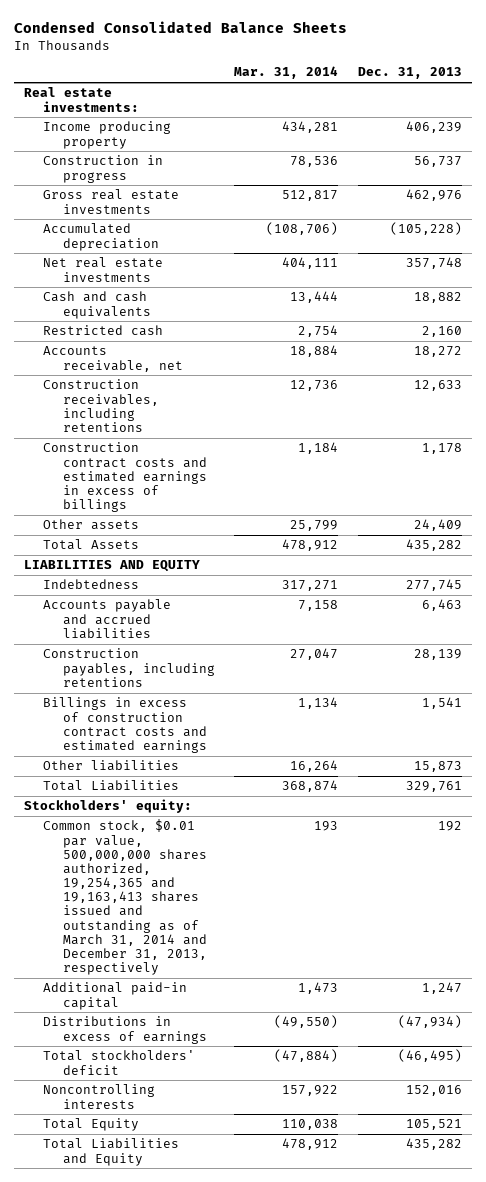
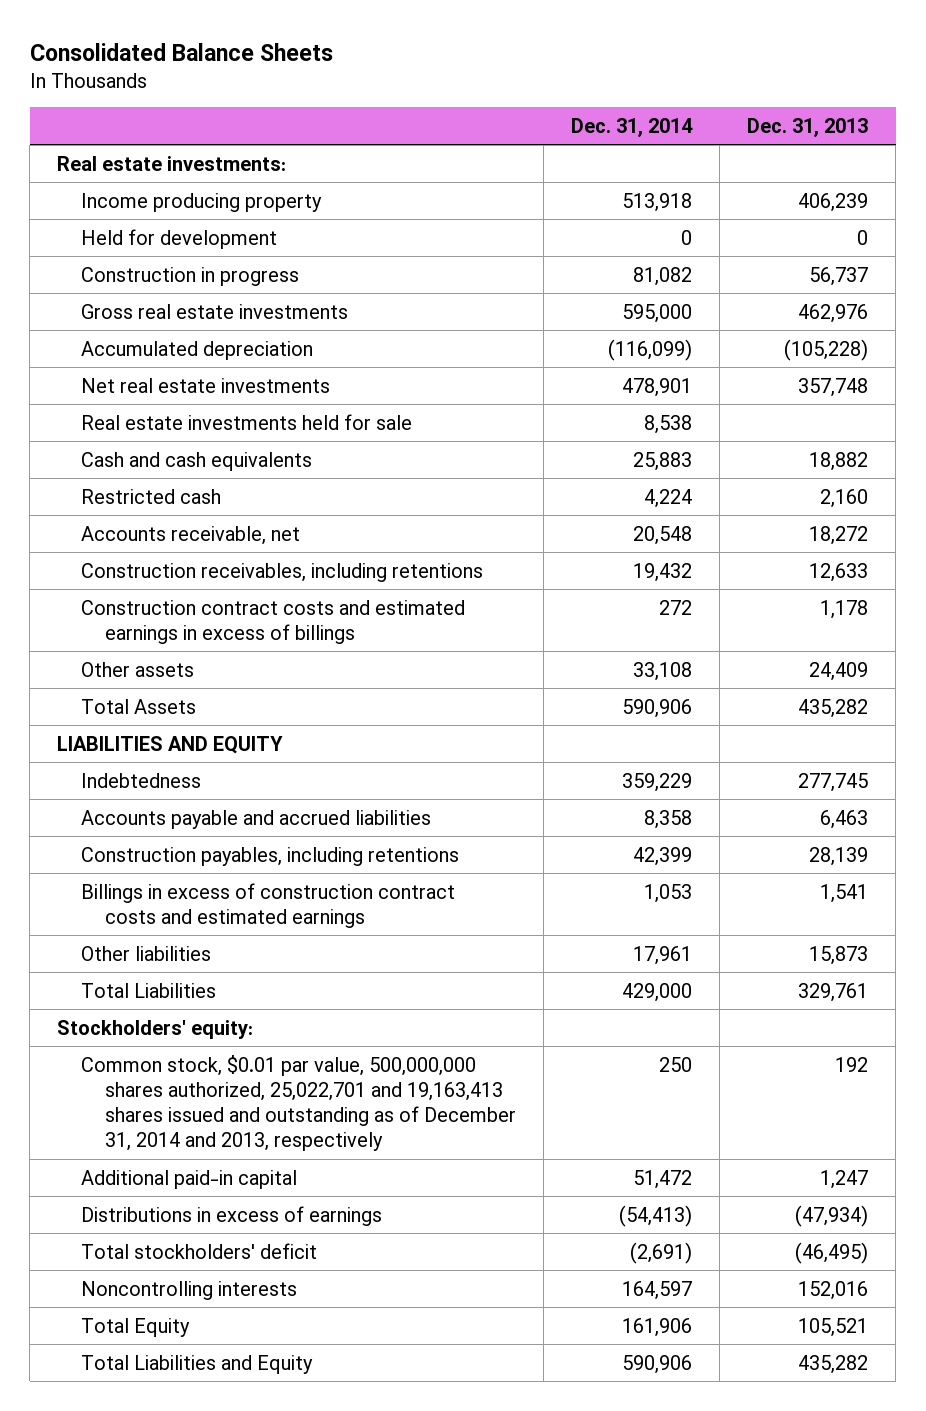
[14,21,348,34] Condensed Consolidated Balance Sheets -> [29,42,333,61] Consolidated Balance Sheets
[234,66,339,80] Mar. 31, 2014 -> none
none -> [571,118,694,138] Dec. 31, 2014
none -> [81,228,278,249] Held for development
none -> [81,413,413,430] Real estate investments held for sale
[43,819,207,976] Common stock, $0.01 par value, 500,000,000 shares authorized, 19,254,365 and 19,163,413 shares issued and outstanding as of March 31, 2014 and December 31, 2013, respectively -> [81,1054,517,1152] Common stock, $0.01 par value, 500,000,000 shares authorized, 25,022,701 and 19,163,413 shares issued and outstanding as of December 31, 2014 and 2013, respectively

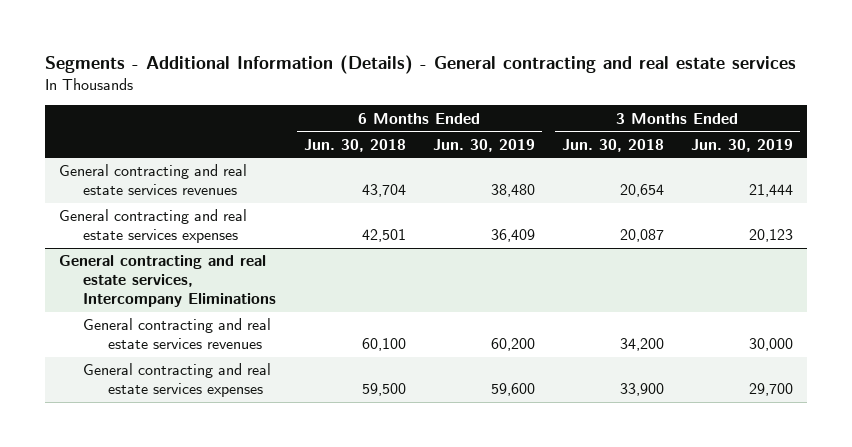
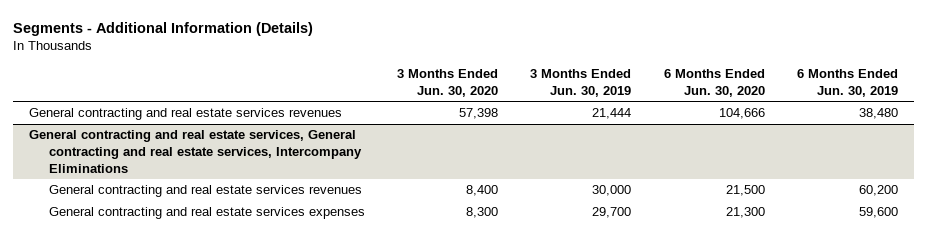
[45,55,797,75] Segments - Additional Information (Details) - General contracting and real estate services -> [12,21,313,36] Segments - Additional Information (Details)
[303,138,406,152] Jun. 30, 2018 -> none
[561,138,664,152] Jun. 30, 2018 -> none
none -> [397,69,499,97] 3 Months Ended Jun. 30, 2020
none -> [663,69,765,97] 6 Months Ended Jun. 30, 2020
[58,209,247,244] General contracting and real estate services expenses -> none
[58,255,277,308] General contracting and real estate services, Intercompany Eliminations -> [28,130,363,173] General contracting and real estate services, General contracting and real estate services, Intercompany Eliminations

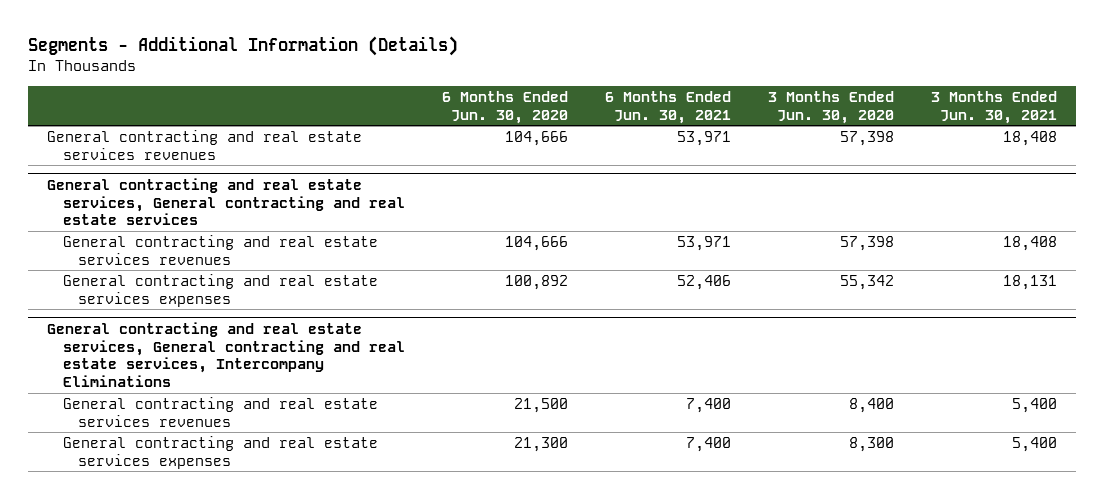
[530,69,632,97] 3 Months Ended Jun. 30, 2019 -> none
[796,69,898,97] 6 Months Ended Jun. 30, 2019 -> none
none -> [604,90,731,124] 6 Months Ended Jun. 30, 2021
none -> [931,90,1058,124] 3 Months Ended Jun. 30, 2021
none -> [46,177,405,226] General contracting and real estate services, General contracting and real estate services
none -> [62,234,378,265] General contracting and real estate services revenues
none -> [62,273,378,307] General contracting and real estate services expenses

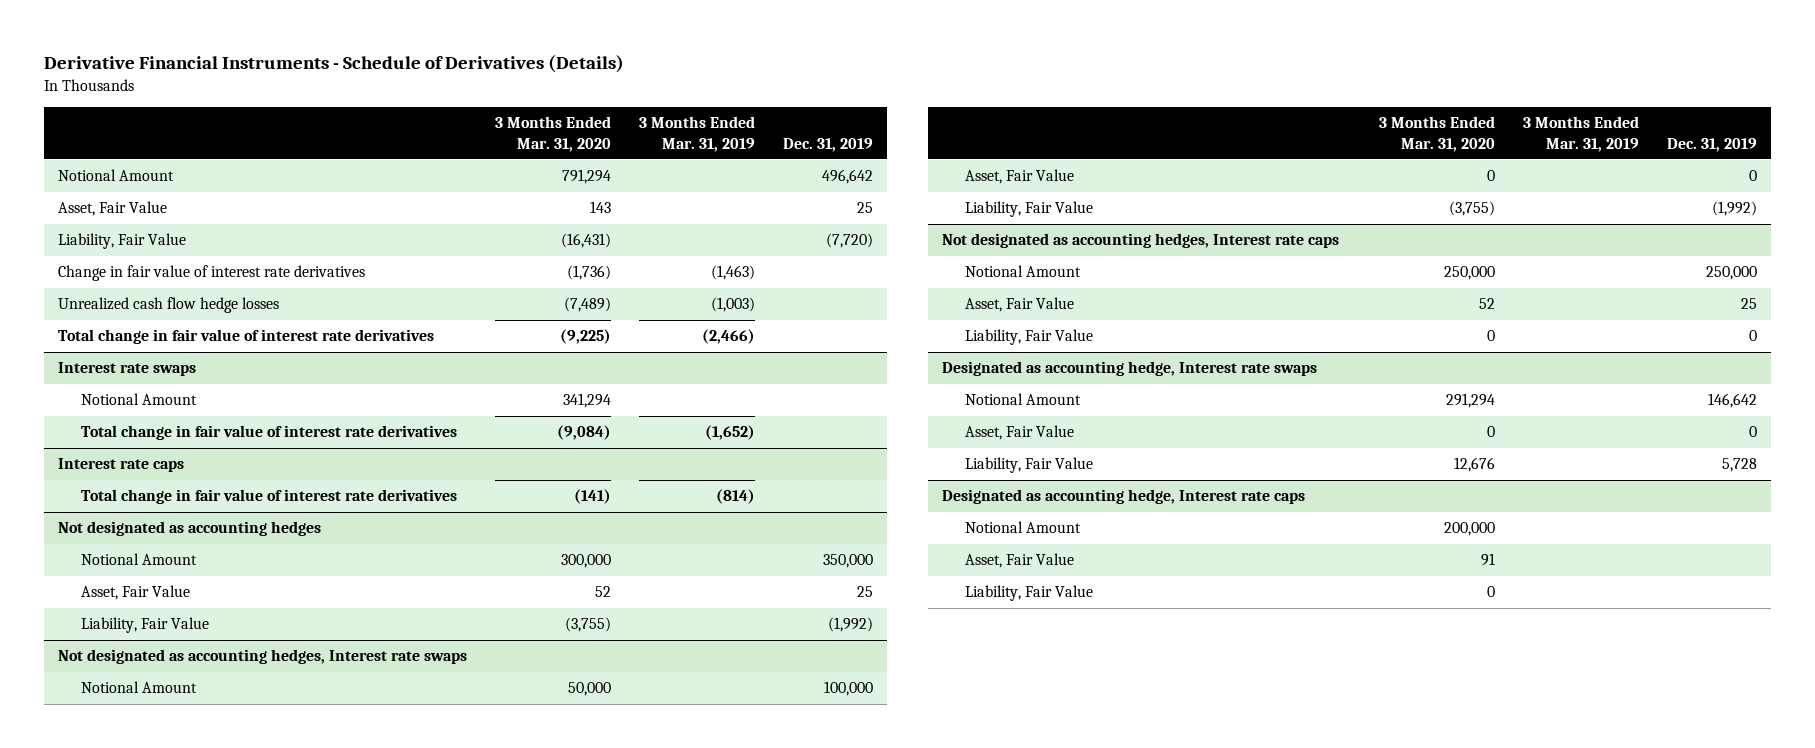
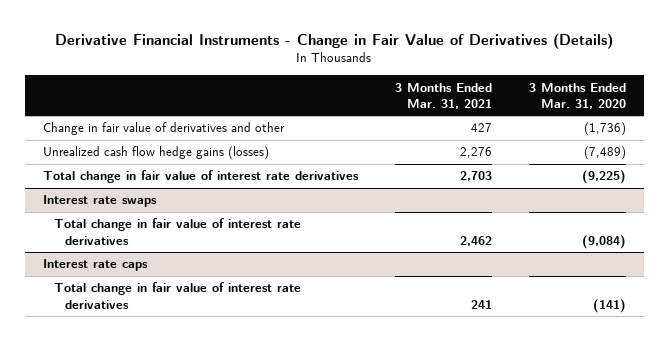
[44,54,625,73] Derivative Financial Instruments - Schedule of Derivatives (Details) -> [55,32,614,49] Derivative Financial Instruments - Change in Fair Value of Derivatives (Details)
[639,115,756,152] 3 Months Ended Mar. 31, 2019 -> none
[783,137,874,152] Dec. 31, 2019 -> none
none -> [394,82,492,109] 3 Months Ended Mar. 31, 2021
[58,169,175,182] Notional Amount -> none
[58,201,168,217] Asset, Fair Value -> none
[58,233,187,250] Liability, Fair Value -> none
[58,265,366,282] Change in fair value of interest rate derivatives -> [42,122,285,136] Change in fair value of derivatives and other
[58,297,280,314] Unrealized cash flow hedge losses -> [42,146,269,161] Unrealized cash flow hedge gains (losses)
[81,393,198,406] Notional Amount -> none
[58,521,322,537] Not designated as accounting hedges -> none
[81,553,198,566] Notional Amount -> none
[81,585,191,601] Asset, Fair Value -> none
[81,617,210,634] Liability, Fair Value -> none
[58,649,468,665] Not designated as accounting hedges, Interest rate swaps -> none
[81,681,198,694] Notional Amount -> none
[964,169,1074,185] Asset, Fair Value -> none
[964,201,1093,218] Liability, Fair Value -> none
[941,233,1339,249] Not designated as accounting hedges, Interest rate caps -> none
[964,265,1081,278] Notional Amount -> none
[964,297,1074,313] Asset, Fair Value -> none
[964,329,1093,346] Liability, Fair Value -> none
[941,361,1317,377] Designated as accounting hedge, Interest rate swaps -> none
[964,393,1081,406] Notional Amount -> none
[964,425,1074,441] Asset, Fair Value -> none
[964,457,1093,474] Liability, Fair Value -> none
[941,489,1305,505] Designated as accounting hedge, Interest rate caps -> none
[964,521,1081,534] Notional Amount -> none
[964,553,1074,569] Asset, Fair Value -> none
[964,585,1093,602] Liability, Fair Value -> none

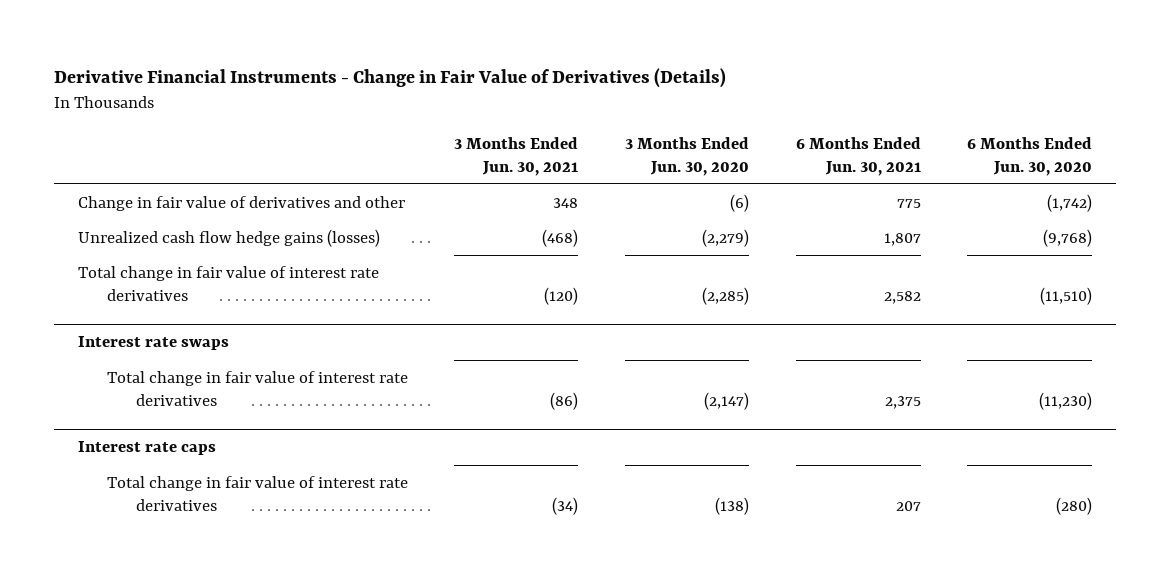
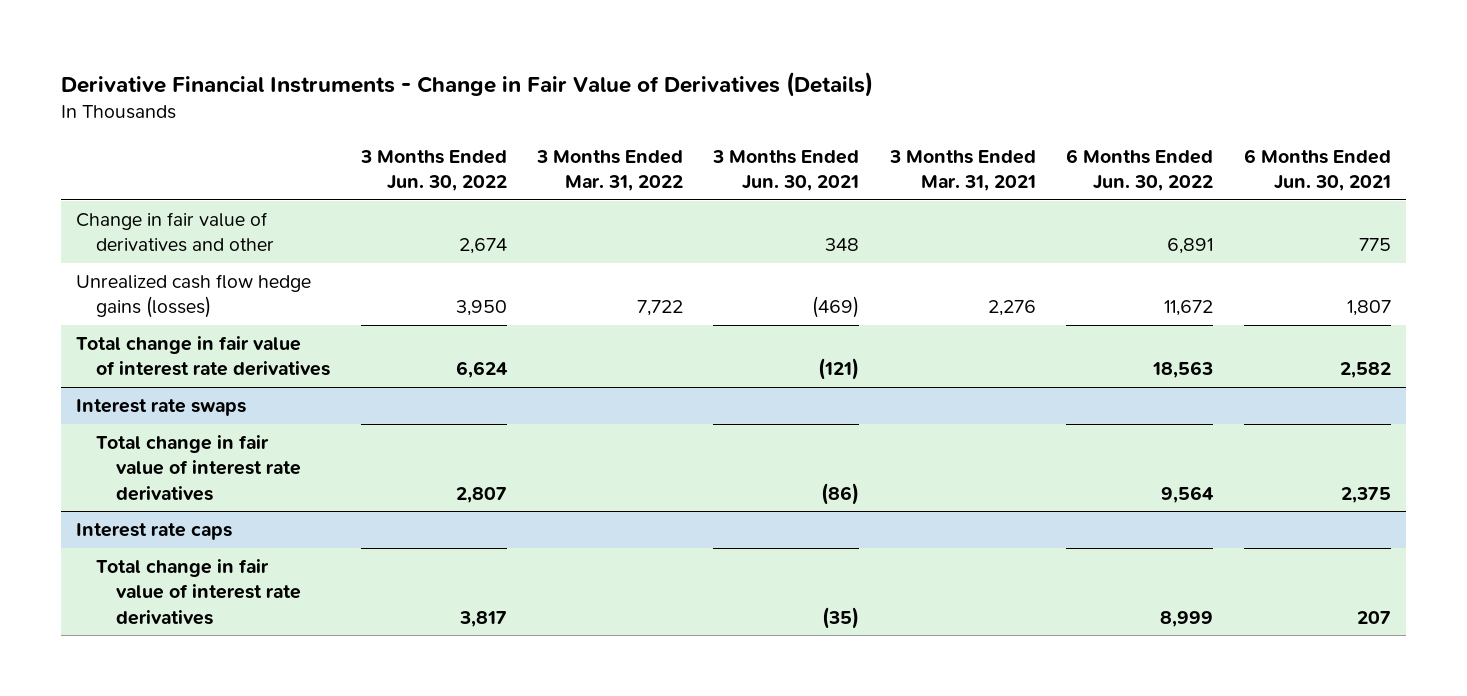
[625,136,750,176] 3 Months Ended Jun. 30, 2020 -> none
[967,136,1093,176] 6 Months Ended Jun. 30, 2020 -> none
none -> [359,149,507,192] 3 Months Ended Jun. 30, 2022
none -> [536,149,684,192] 3 Months Ended Mar. 31, 2022
none -> [888,149,1036,192] 3 Months Ended Mar. 31, 2021
none -> [1066,148,1214,192] 6 Months Ended Jun. 30, 2022
[542,228,579,247] (468) -> [812,296,860,319] (469)
[544,286,579,305] (120) -> [818,358,860,381] (121)
[552,496,579,515] (34) -> [822,606,860,629] (35)

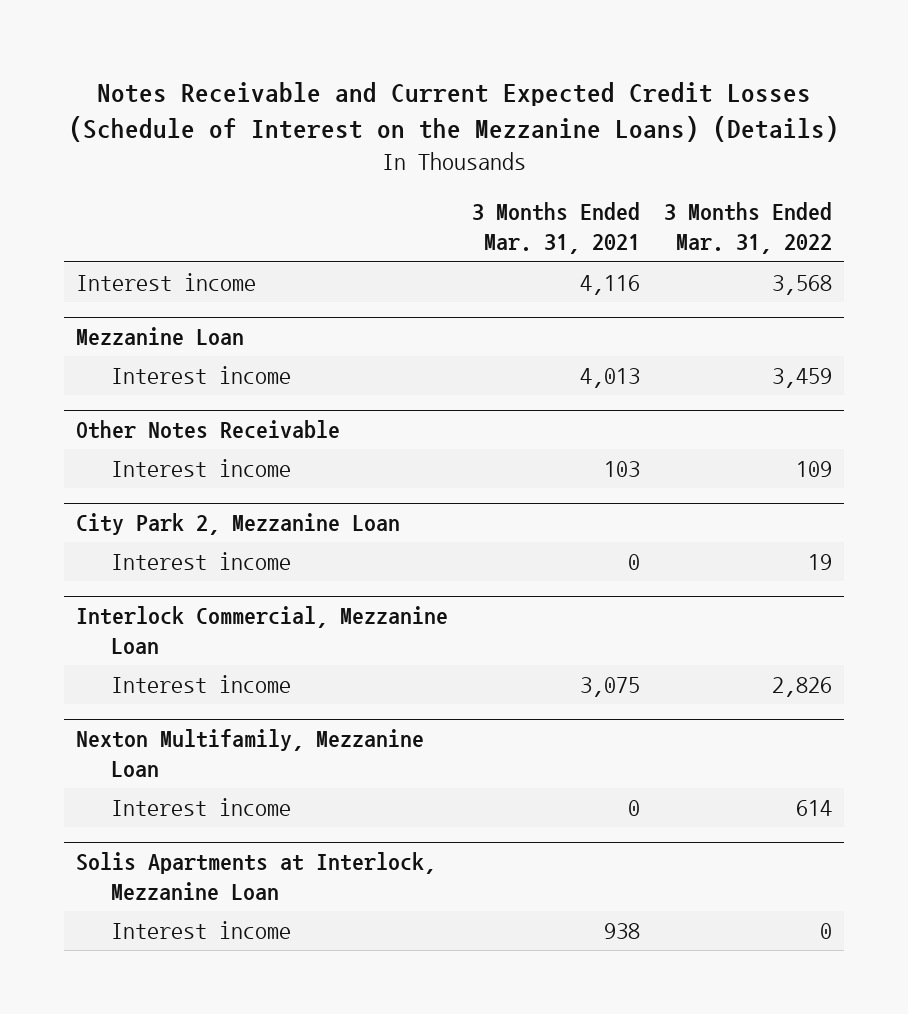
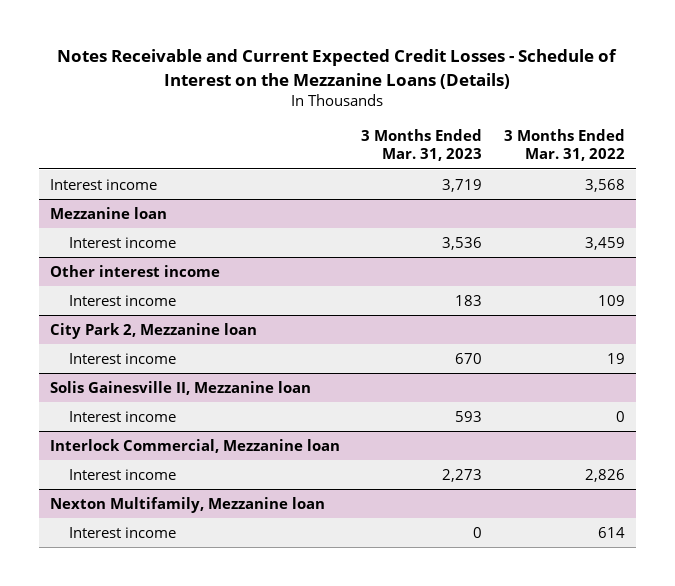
[69,81,840,143] Notes Receivable and Current Expected Credit Losses (Schedule of Interest on the Mezzanine Loans) (Details) -> [57,49,618,89] Notes Receivable and Current Expected Credit Losses - Schedule of Interest on the Mezzanine Loans (Details)
[472,202,641,255] 3 Months Ended Mar. 31, 2021 -> none
none -> [361,128,483,162] 3 Months Ended Mar. 31, 2023
[76,327,245,346] Mezzanine Loan -> [49,207,167,220] Mezzanine loan
[76,420,341,440] Other Notes Receivable -> [49,265,220,278] Other interest income
[76,513,401,536] City Park 2, Mezzanine Loan -> [49,323,257,340] City Park 2, Mezzanine loan
none -> [49,381,311,396] Solis Gainesville II, Mezzanine loan
none -> [68,411,176,423] Interest income
[76,606,449,655] Interlock Commercial, Mezzanine Loan -> [49,439,340,454] Interlock Commercial, Mezzanine loan
[76,729,425,778] Nexton Multifamily, Mezzanine Loan -> [49,497,325,514] Nexton Multifamily, Mezzanine loan
[76,852,437,901] Solis Apartments at Interlock, Mezzanine Loan -> none
[110,921,291,940] Interest income -> none

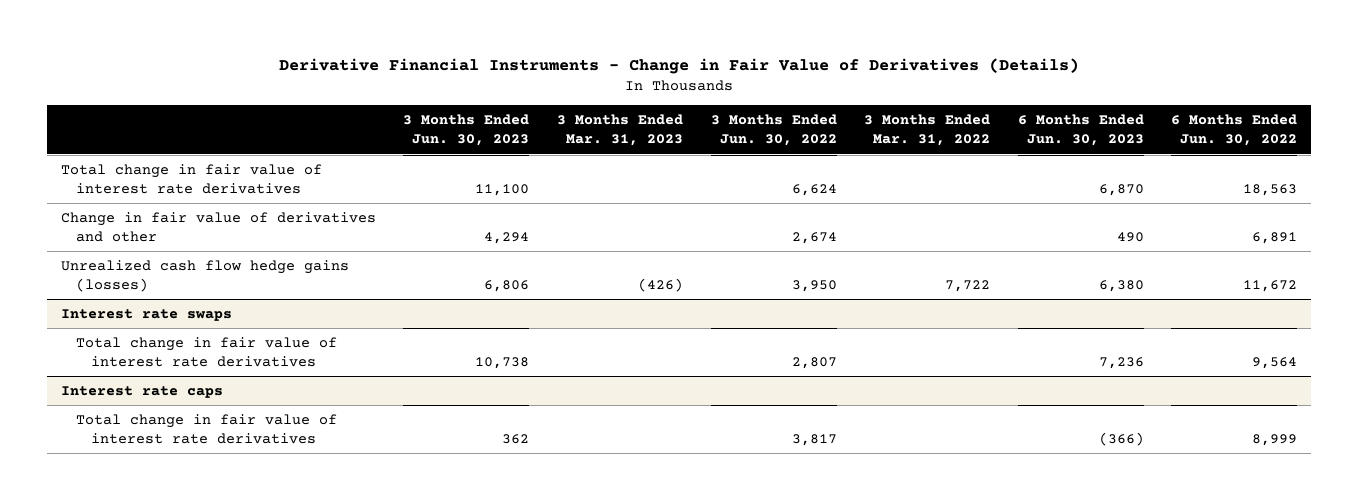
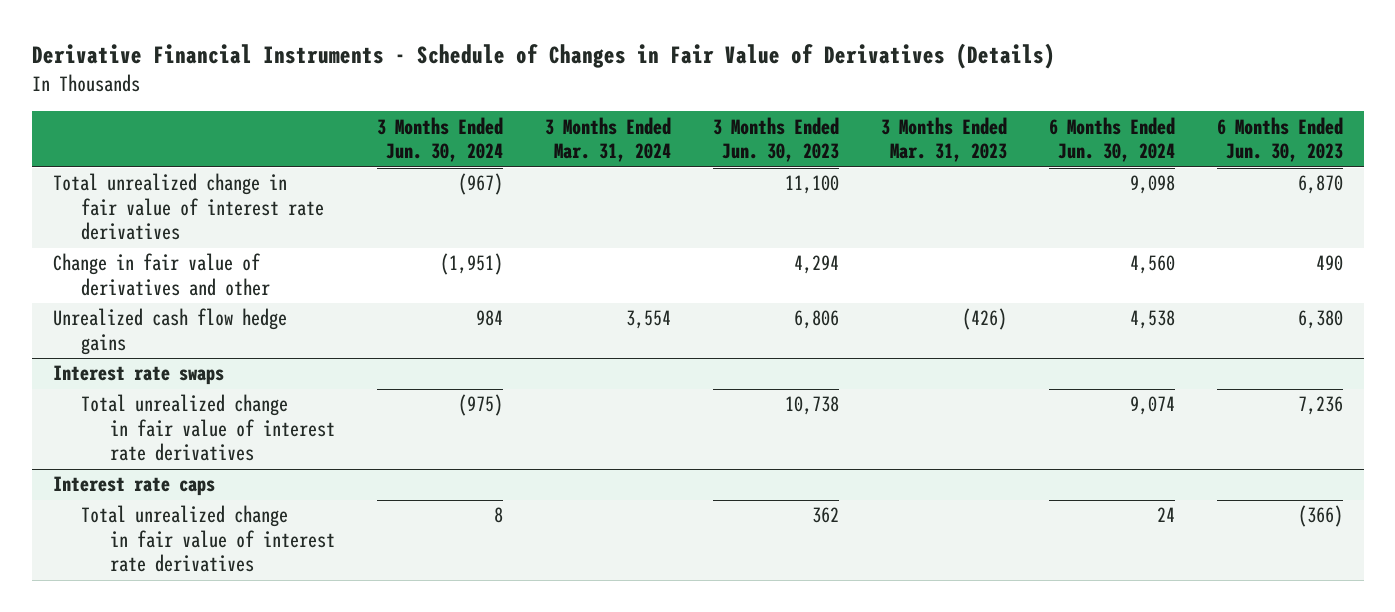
[279,58,1080,75] Derivative Financial Instruments - Change in Fair Value of Derivatives (Details) -> [31,43,1055,70] Derivative Financial Instruments - Schedule of Changes in Fair Value of Derivatives (Details)
[710,114,837,147] 3 Months Ended Jun. 30, 2022 -> none
[864,114,991,147] 3 Months Ended Mar. 31, 2022 -> none
[1171,114,1298,147] 6 Months Ended Jun. 30, 2022 -> none
none -> [376,116,503,163] 3 Months Ended Jun. 30, 2024
none -> [544,116,671,163] 3 Months Ended Mar. 31, 2024
none -> [1048,116,1175,163] 6 Months Ended Jun. 30, 2024
[60,164,322,194] Total change in fair value of interest rate derivatives -> [52,173,325,241] Total unrealized change in fair value of interest rate derivatives
[60,260,349,292] Unrealized cash flow hedge gains (losses) -> [52,308,287,355] Unrealized cash flow hedge gains
[76,337,338,367] Total change in fair value of interest rate derivatives -> [81,394,335,462] Total unrealized change in fair value of interest rate derivatives
[76,414,338,444] Total change in fair value of interest rate derivatives -> [81,505,335,573] Total unrealized change in fair value of interest rate derivatives

